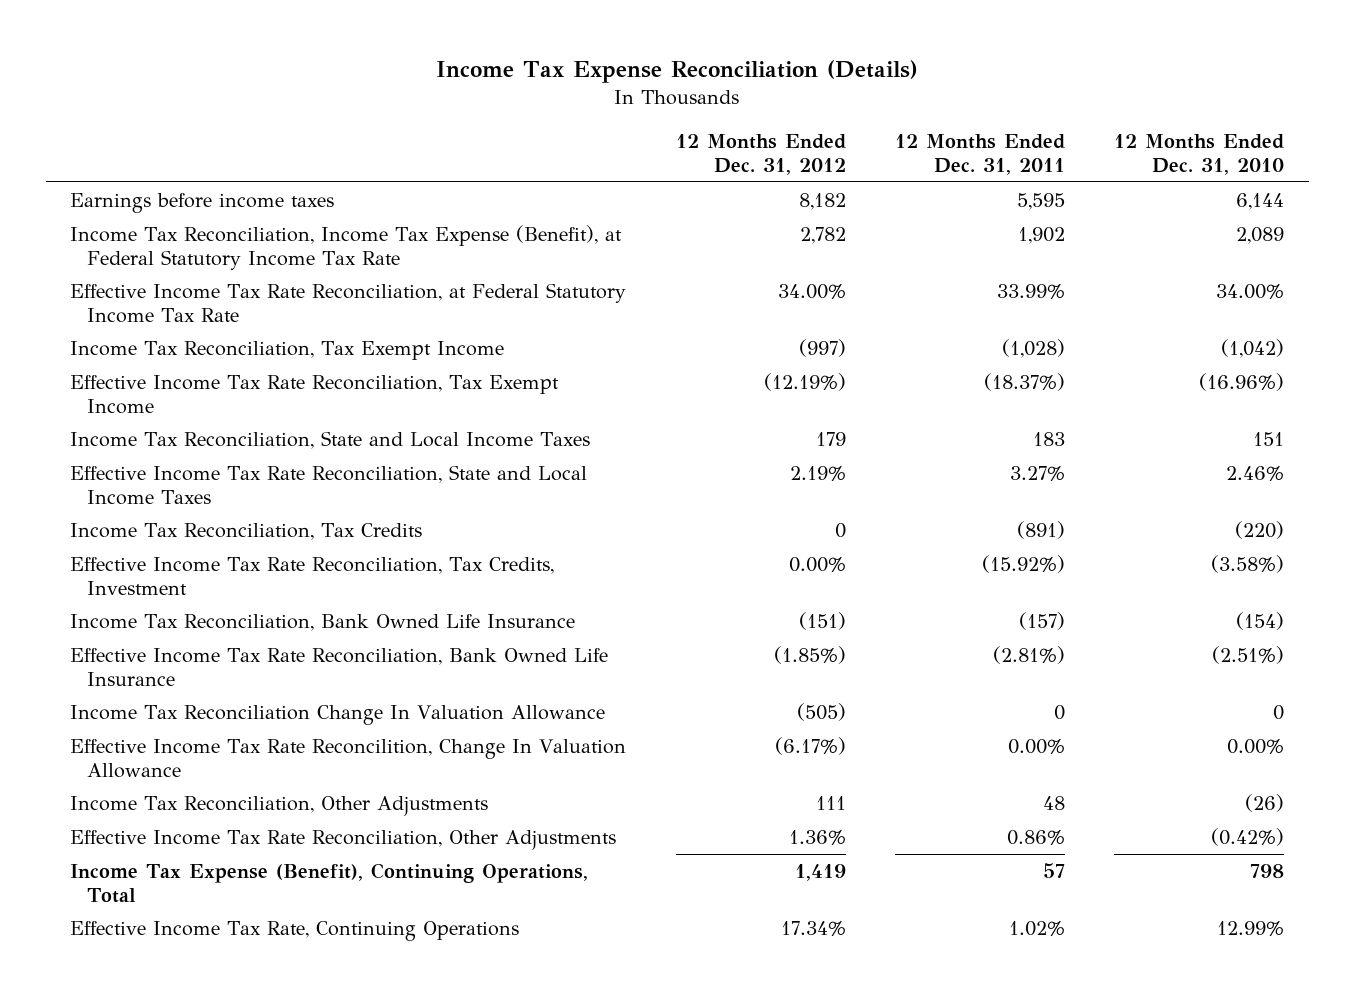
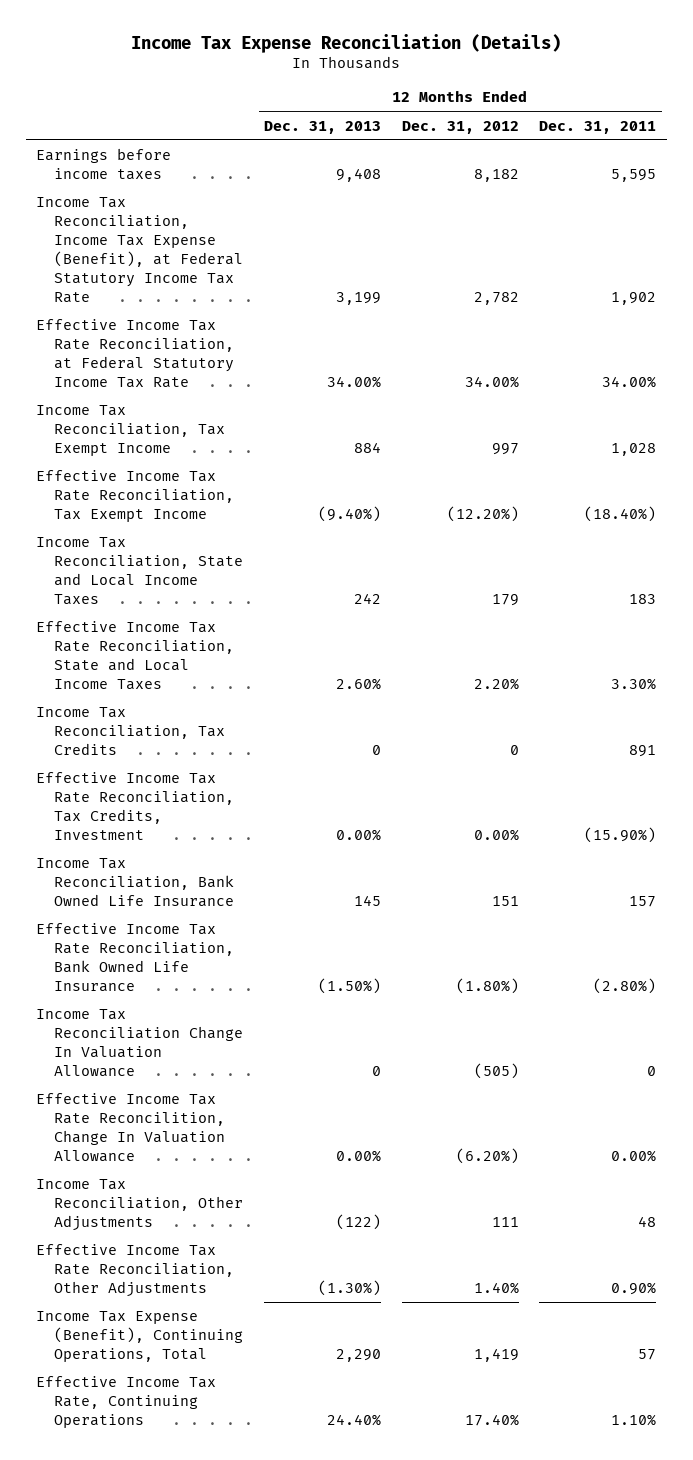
[1114,133,1285,175] 12 Months Ended Dec. 31, 2010 -> none
none -> [263,120,381,134] Dec. 31, 2013
[997,283,1066,299] 33.99% -> [602,376,657,389] 34.00%
[798,338,846,357] (997) -> [491,443,519,456] 997
[1002,338,1066,358] (1,028) -> [611,443,657,457] 1,028
[763,372,846,391] (12.19%) -> [446,506,519,523] (12.20%)
[984,372,1066,391] (18.37%) -> [584,506,657,523] (18.40%)
[789,465,846,481] 2.19% -> [473,678,519,691] 2.20%
[1010,465,1066,481] 3.27% -> [611,678,657,691] 3.30%
[1017,520,1066,539] (891) -> [629,745,657,758] 891
[982,554,1066,573] (15.92%) -> [584,827,657,844] (15.90%)
[798,611,846,630] (151) -> [491,896,519,907] 151
[1019,611,1066,630] (157) -> [629,896,657,908] 157
[773,645,846,664] (1.85%) -> [455,978,519,995] (1.80%)
[993,645,1066,664] (2.81%) -> [593,978,657,995] (2.80%)
[774,736,846,755] (6.17%) -> [455,1148,519,1165] (6.20%)
[788,829,846,845] 1.36% -> [473,1282,519,1295] 1.40%
[1007,829,1066,845] 0.86% -> [611,1282,657,1296] 0.90%
[780,920,846,936] 17.34% -> [464,1414,519,1427] 17.40%
[1009,920,1066,936] 1.02% -> [611,1414,657,1427] 1.10%

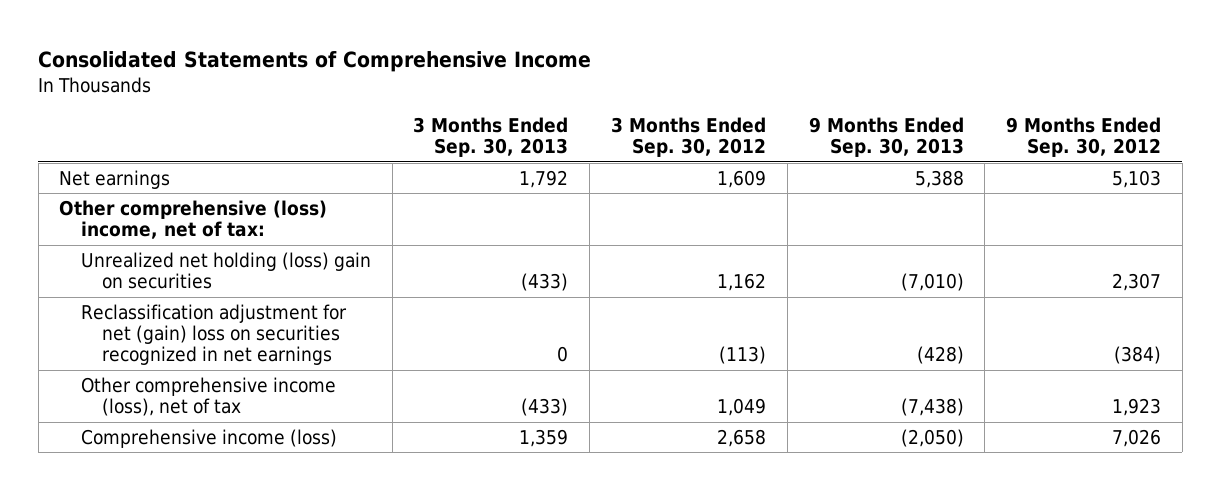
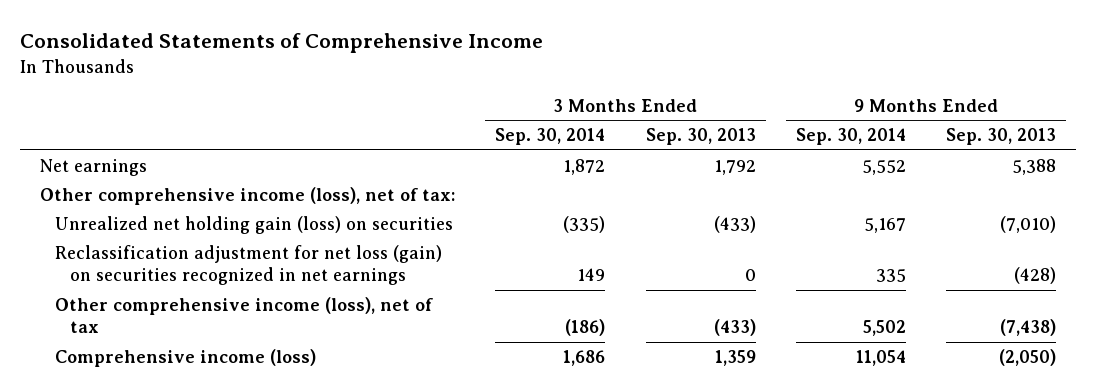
[610,116,766,158] 3 Months Ended Sep. 30, 2012 -> none
[1006,116,1162,158] 9 Months Ended Sep. 30, 2012 -> none
none -> [495,128,606,146] Sep. 30, 2014
none -> [795,128,906,146] Sep. 30, 2014
[59,199,328,240] Other comprehensive (loss) income, net of tax: -> [39,186,455,205] Other comprehensive income (loss), net of tax:
[80,251,371,290] Unrealized net holding (loss) gain on securities -> [54,215,453,234] Unrealized net holding gain (loss) on securities
[80,303,347,366] Reclassification adjustment for net (gain) loss on securities recognized in net earnings -> [54,244,442,286] Reclassification adjustment for net loss (gain) on securities recognized in net earnings

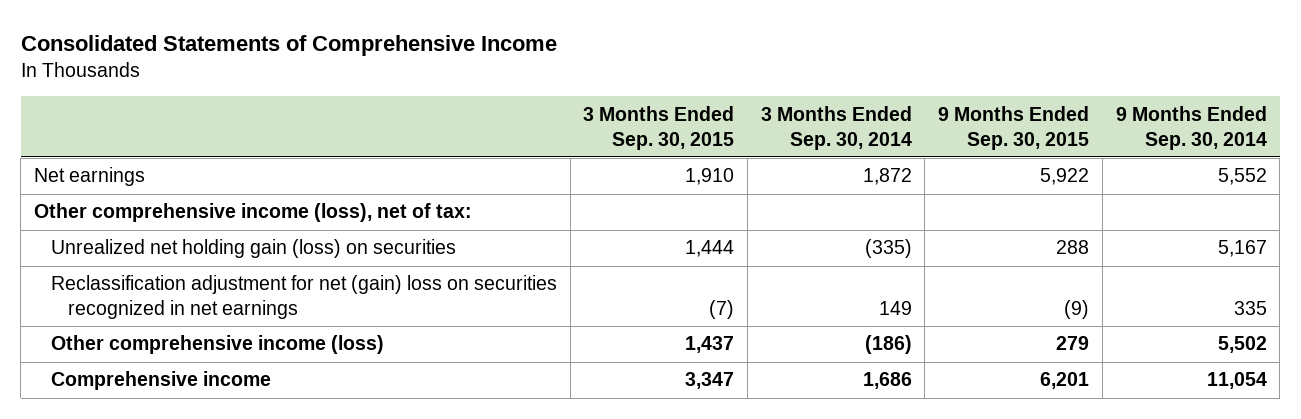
[645,128,756,146] Sep. 30, 2013 -> none
[946,128,1057,146] Sep. 30, 2013 -> none
none -> [583,105,735,150] 3 Months Ended Sep. 30, 2015
none -> [938,105,1090,150] 9 Months Ended Sep. 30, 2015
[54,244,442,286] Reclassification adjustment for net loss (gain) on securities recognized in net earnings -> [50,275,557,320] Reclassification adjustment for net (gain) loss on securities recognized in net earnings
[54,296,433,334] Other comprehensive income (loss), net of tax -> [50,335,384,355] Other comprehensive income (loss)
[54,348,316,367] Comprehensive income (loss) -> [50,371,271,391] Comprehensive income

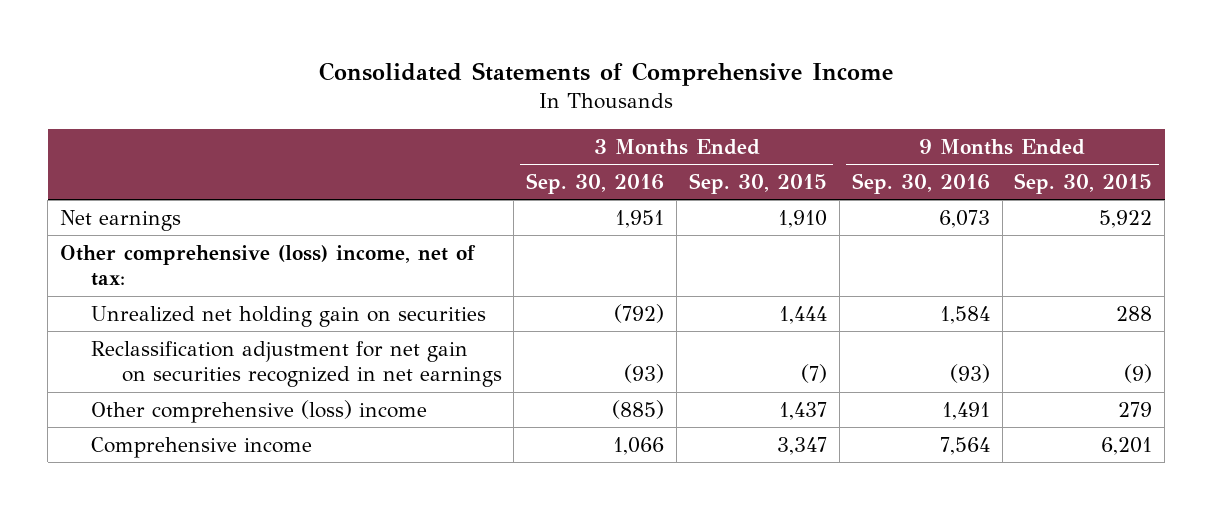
[760,105,912,150] 3 Months Ended Sep. 30, 2014 -> none
[1115,105,1267,150] 9 Months Ended Sep. 30, 2014 -> none
none -> [526,173,665,195] Sep. 30, 2016
none -> [851,173,990,195] Sep. 30, 2016
[34,203,473,223] Other comprehensive income (loss), net of tax: -> [60,244,477,287] Other comprehensive (loss) income, net of tax:
[50,239,456,259] Unrealized net holding gain (loss) on securities -> [90,305,486,327] Unrealized net holding gain on securities
[50,275,557,320] Reclassification adjustment for net (gain) loss on securities recognized in net earnings -> [90,340,502,388] Reclassification adjustment for net gain on securities recognized in net earnings
[50,335,384,355] Other comprehensive income (loss) -> [90,399,427,423] Other comprehensive (loss) income

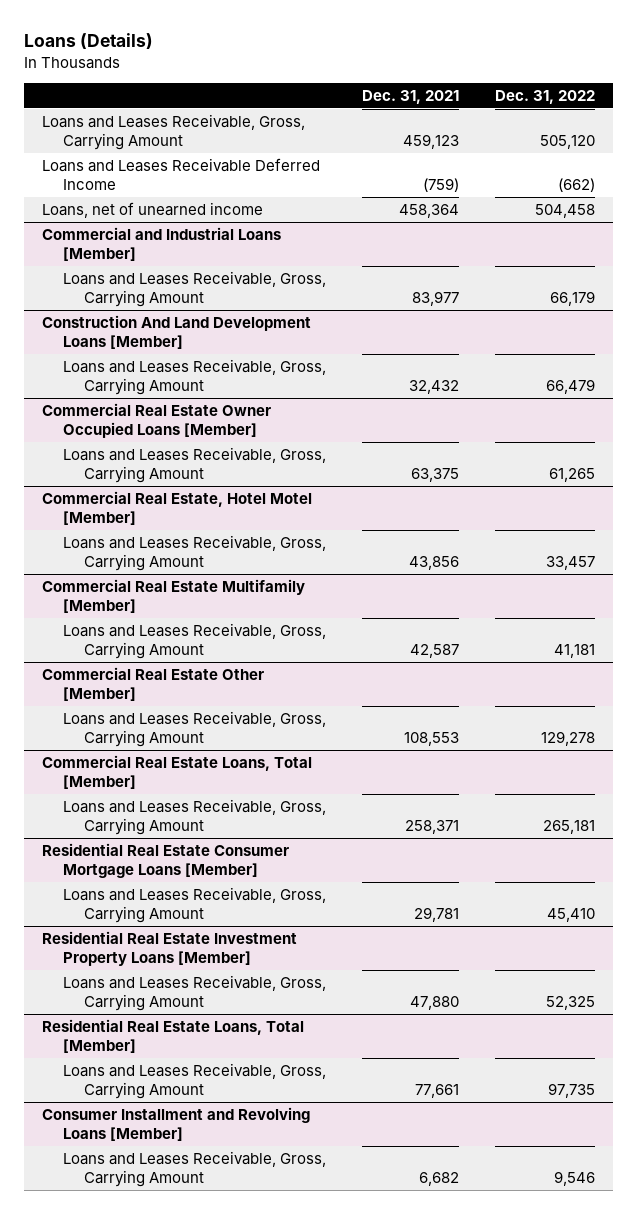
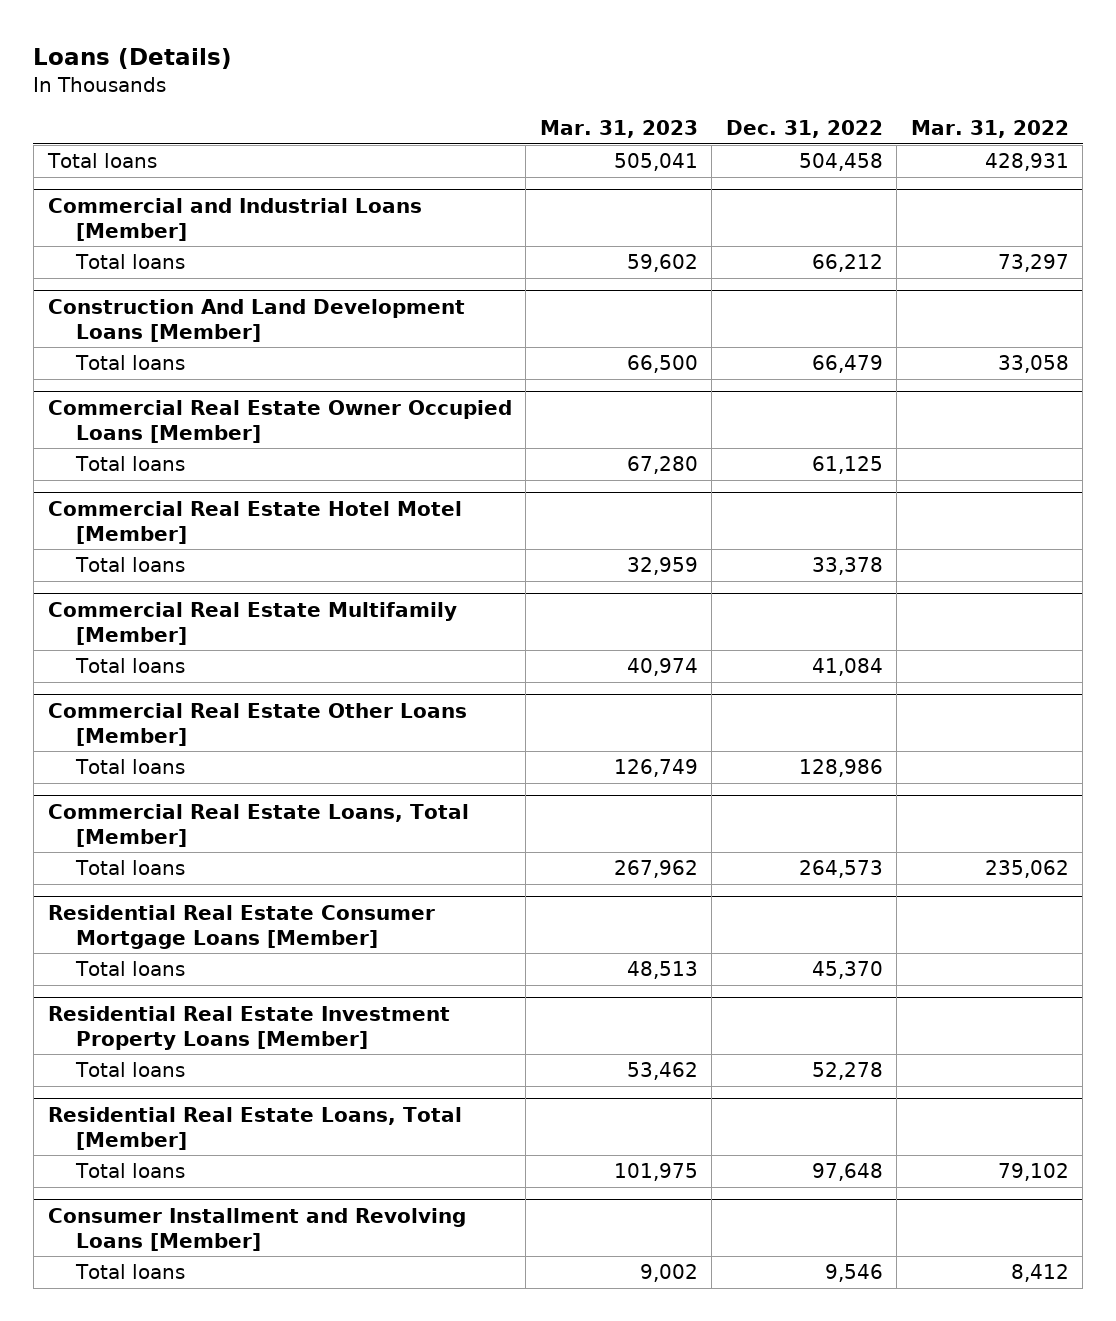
[362,89,460,104] Dec. 31, 2021 -> none
none -> [539,120,698,139] Mar. 31, 2023
none -> [910,120,1069,139] Mar. 31, 2022
[41,113,305,151] Loans and Leases Receivable, Gross, Carrying Amount -> none
[41,157,320,191] Loans and Leases Receivable Deferred Income -> none
[41,201,263,218] Loans, net of unearned income -> [46,153,157,169] Total loans
[63,270,327,308] Loans and Leases Receivable, Gross, Carrying Amount -> none
none -> [74,254,185,270] Total loans
[63,358,327,396] Loans and Leases Receivable, Gross, Carrying Amount -> [74,355,185,371] Total loans
[63,446,327,484] Loans and Leases Receivable, Gross, Carrying Amount -> none
[63,534,327,572] Loans and Leases Receivable, Gross, Carrying Amount -> none
none -> [74,456,185,472] Total loans
[41,490,312,526] Commercial Real Estate, Hotel Motel [Member] -> [47,500,462,544] Commercial Real Estate Hotel Motel [Member]
none -> [74,557,185,573] Total loans
[63,622,327,660] Loans and Leases Receivable, Gross, Carrying Amount -> none
[63,710,327,748] Loans and Leases Receivable, Gross, Carrying Amount -> none
none -> [74,658,185,674] Total loans
[41,666,264,702] Commercial Real Estate Other [Member] -> [47,702,467,746] Commercial Real Estate Other Loans [Member]
none -> [74,759,185,775] Total loans
[63,798,327,836] Loans and Leases Receivable, Gross, Carrying Amount -> none
none -> [74,860,185,876] Total loans
[63,886,327,924] Loans and Leases Receivable, Gross, Carrying Amount -> none
none -> [74,961,185,977] Total loans
[63,974,327,1012] Loans and Leases Receivable, Gross, Carrying Amount -> none
none -> [74,1062,185,1078] Total loans
[63,1062,327,1100] Loans and Leases Receivable, Gross, Carrying Amount -> none
none -> [74,1163,185,1179] Total loans
[63,1150,327,1188] Loans and Leases Receivable, Gross, Carrying Amount -> [74,1264,185,1280] Total loans

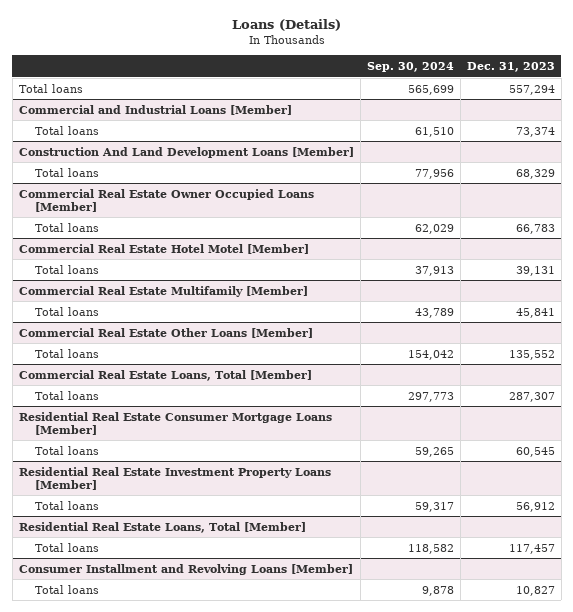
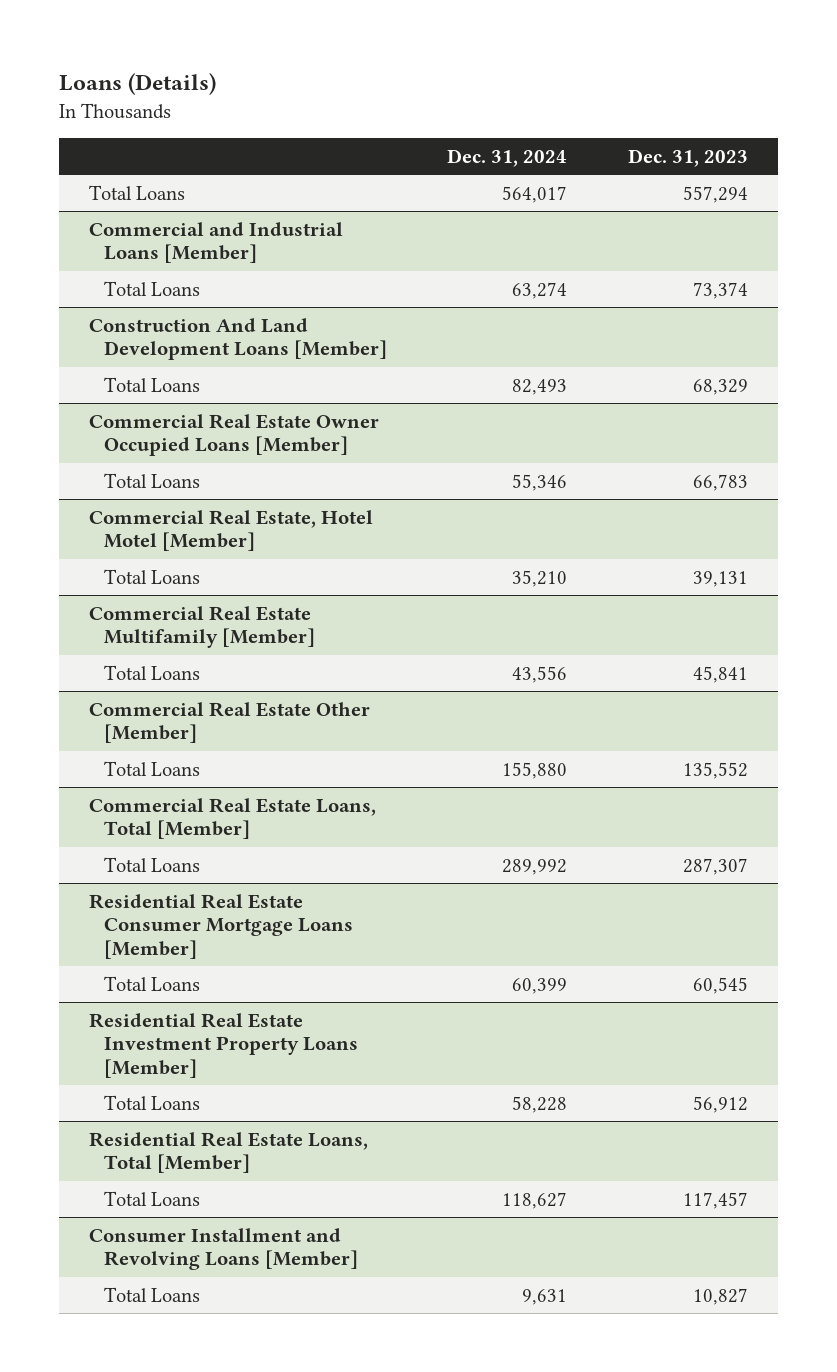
[366,62,454,73] Sep. 30, 2024 -> none
none -> [447,148,568,167] Dec. 31, 2024
[18,83,83,93] Total loans -> [89,184,186,200] Total Loans
[34,125,99,135] Total loans -> [103,280,200,296] Total Loans
[34,167,99,177] Total loans -> [103,376,200,392] Total Loans
[34,222,99,232] Total loans -> [103,472,200,488] Total Loans
[18,243,309,254] Commercial Real Estate Hotel Motel [Member] -> [89,509,374,552] Commercial Real Estate, Hotel Motel [Member]
[34,264,99,274] Total loans -> [103,568,200,584] Total Loans
[34,306,99,316] Total loans -> [103,664,200,680] Total Loans
[18,327,313,338] Commercial Real Estate Other Loans [Member] -> [89,701,371,744] Commercial Real Estate Other [Member]
[34,348,99,358] Total loans -> [103,760,200,776] Total Loans
[34,390,99,400] Total loans -> [103,856,200,872] Total Loans
[34,445,99,455] Total loans -> [103,975,200,991] Total Loans
[34,500,99,510] Total loans -> [103,1094,200,1110] Total Loans
[34,542,99,552] Total loans -> [103,1190,200,1206] Total Loans
[34,584,99,594] Total loans -> [103,1286,200,1302] Total Loans

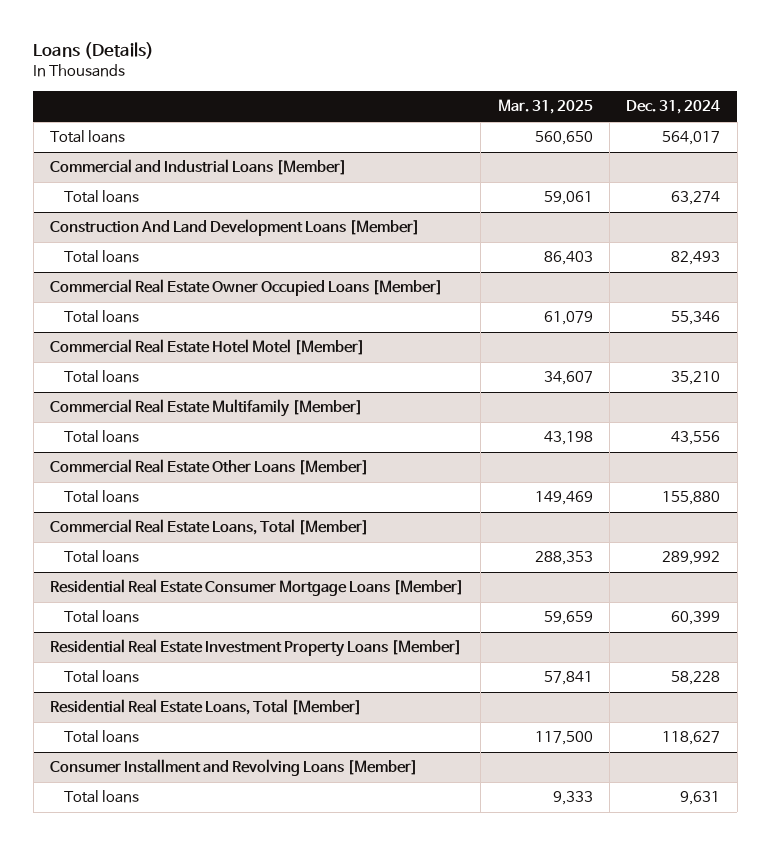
[627,148,748,167] Dec. 31, 2023 -> none
none -> [497,99,593,115] Mar. 31, 2025
[89,184,186,200] Total Loans -> [50,130,126,144] Total loans
[103,280,200,296] Total Loans -> [64,190,140,204] Total loans
[103,376,200,392] Total Loans -> [64,250,140,264] Total loans
[103,472,200,488] Total Loans -> [64,310,140,324] Total loans
[89,509,374,552] Commercial Real Estate, Hotel Motel [Member] -> [50,339,366,356] Commercial Real Estate Hotel Motel [Member]
[103,568,200,584] Total Loans -> [64,370,140,384] Total loans
[103,664,200,680] Total Loans -> [64,430,140,444] Total loans
[89,701,371,744] Commercial Real Estate Other [Member] -> [50,459,370,476] Commercial Real Estate Other Loans [Member]
[103,760,200,776] Total Loans -> [64,490,140,504] Total loans
[103,856,200,872] Total Loans -> [64,550,140,564] Total loans
[103,975,200,991] Total Loans -> [64,610,140,624] Total loans
[103,1094,200,1110] Total Loans -> [64,670,140,684] Total loans
[103,1190,200,1206] Total Loans -> [64,730,140,744] Total loans
[103,1286,200,1302] Total Loans -> [64,790,140,804] Total loans

